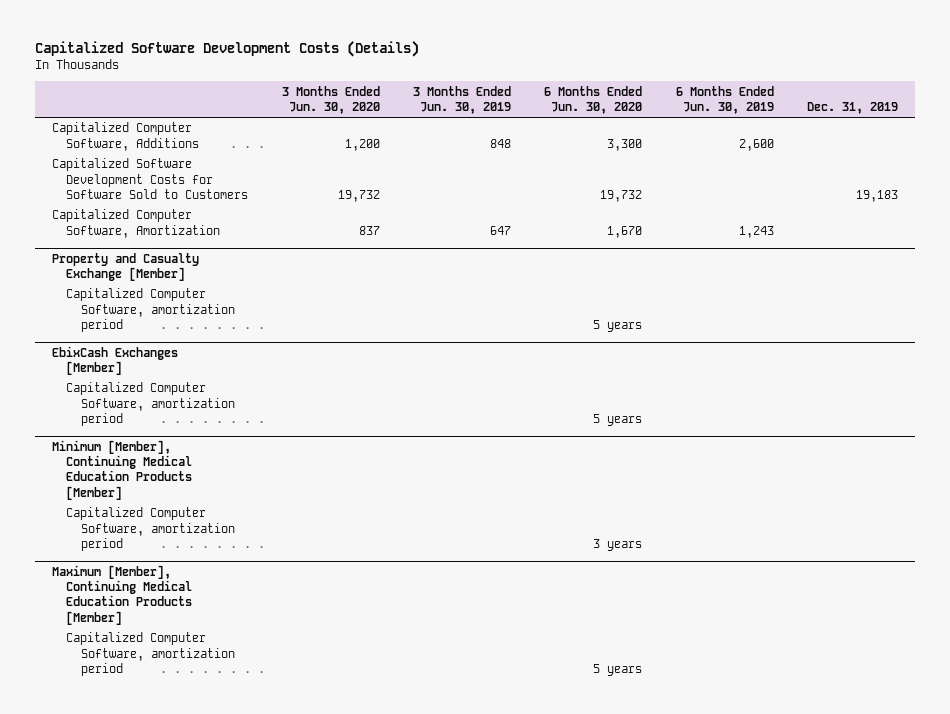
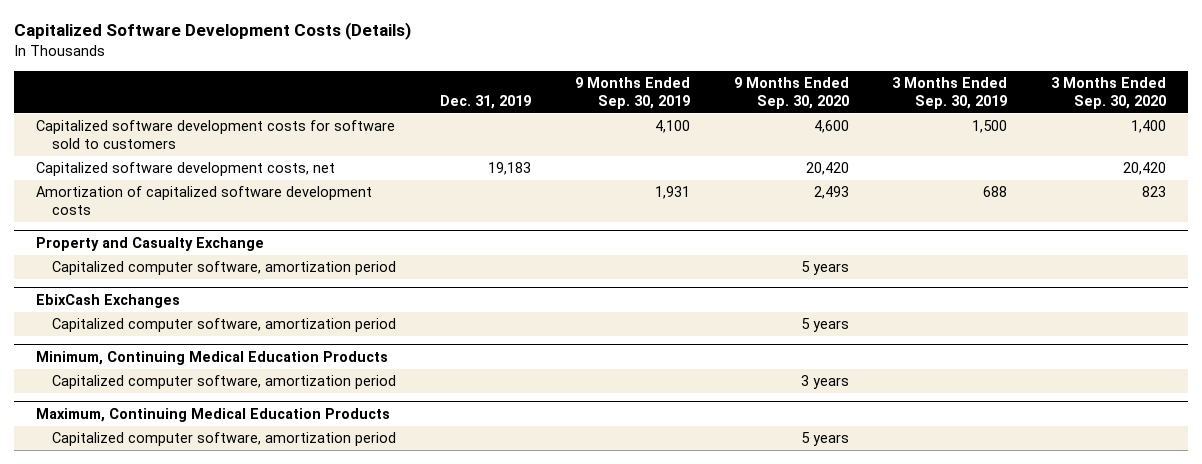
[281,85,380,114] 3 Months Ended Jun. 30, 2020 -> none
[412,85,511,114] 3 Months Ended Jun. 30, 2019 -> none
[544,85,643,114] 6 Months Ended Jun. 30, 2020 -> none
[675,85,774,114] 6 Months Ended Jun. 30, 2019 -> none
none -> [574,77,690,109] 9 Months Ended Sep. 30, 2019
none -> [733,77,849,109] 9 Months Ended Sep. 30, 2020
none -> [892,77,1008,109] 3 Months Ended Sep. 30, 2019
none -> [1051,77,1167,109] 3 Months Ended Sep. 30, 2020
[51,122,200,151] Capitalized Computer Software, Additions -> [35,120,395,149] Capitalized software development costs for software sold to customers
[51,158,249,199] Capitalized Software Development Costs for Software Sold to Customers -> [35,162,335,177] Capitalized software development costs, net
[51,209,221,238] Capitalized Computer Software, Amortization -> [35,186,372,215] Amortization of capitalized software development costs
[51,253,199,282] Property and Casualty Exchange [Member] -> [35,237,264,252] Property and Casualty Exchange
[66,288,235,332] Capitalized Computer Software, amortization period -> [52,261,397,276] Capitalized computer software, amortization period
[51,346,178,376] EbixCash Exchanges [Member] -> [35,294,180,309] EbixCash Exchanges
[66,382,235,426] Capitalized Computer Software, amortization period -> [52,318,397,333] Capitalized computer software, amortization period
[51,440,193,500] Minimum [Member], Continuing Medical Education Products [Member] -> [35,351,388,366] Minimum, Continuing Medical Education Products
[66,507,235,551] Capitalized Computer Software, amortization period -> [52,375,397,390] Capitalized computer software, amortization period
[51,565,193,625] Maximum [Member], Continuing Medical Education Products [Member] -> [35,408,390,423] Maximum, Continuing Medical Education Products
[66,632,235,676] Capitalized Computer Software, amortization period -> [52,432,397,447] Capitalized computer software, amortization period

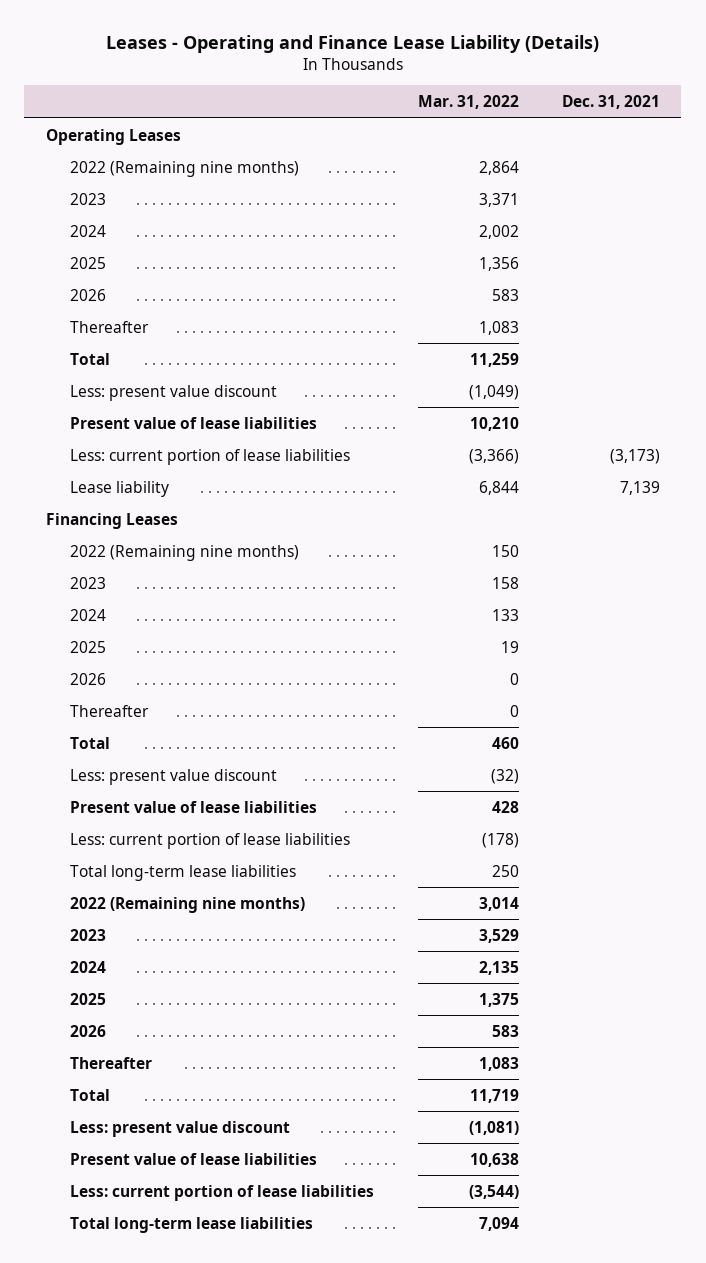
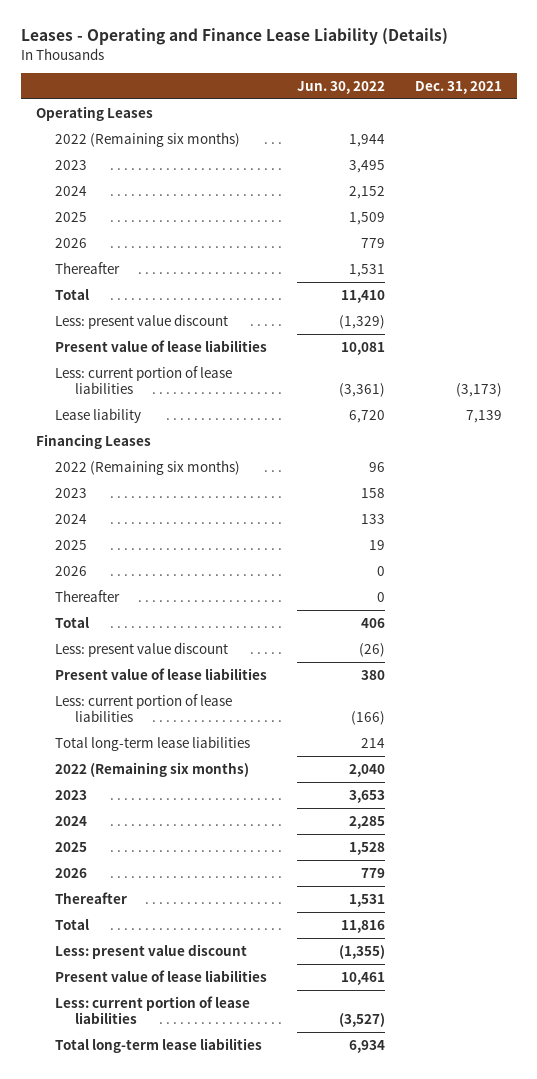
[417,95,519,110] Mar. 31, 2022 -> none
none -> [297,80,386,94] Jun. 30, 2022
[70,160,300,177] 2022 (Remaining nine months) -> [55,131,241,147] 2022 (Remaining six months)
[70,544,300,561] 2022 (Remaining nine months) -> [55,459,241,475] 2022 (Remaining six months)
[70,896,306,913] 2022 (Remaining nine months) -> [55,761,250,777] 2022 (Remaining six months)

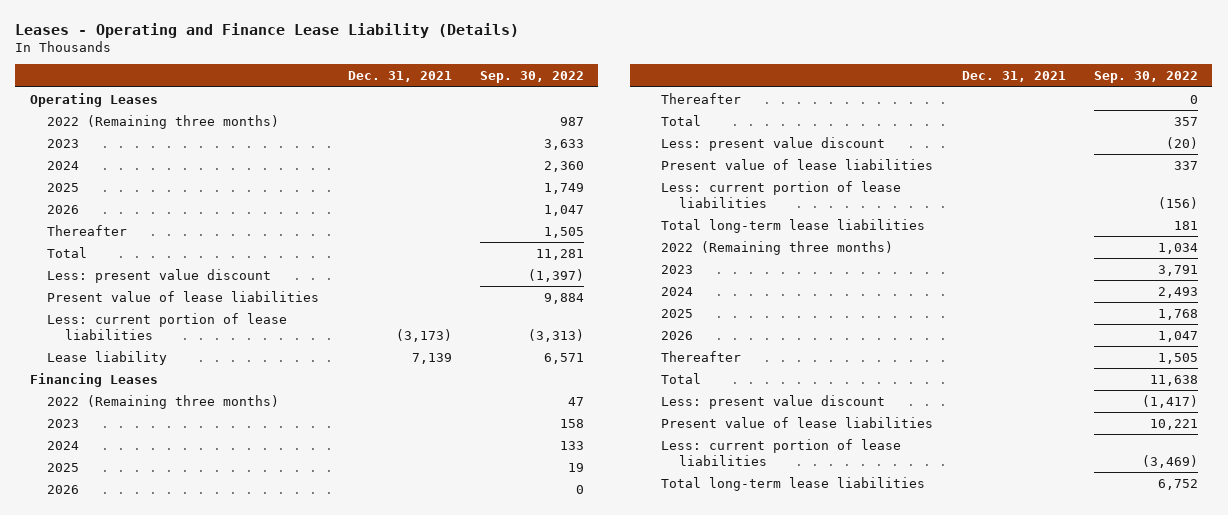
[297,80,386,94] Jun. 30, 2022 -> none
none -> [480,71,585,84] Sep. 30, 2022
[55,131,241,147] 2022 (Remaining six months) -> [47,114,280,129] 2022 (Remaining three months)
[55,459,241,475] 2022 (Remaining six months) -> [47,394,280,409] 2022 (Remaining three months)
[55,761,250,777] 2022 (Remaining six months) -> [661,240,894,255] 2022 (Remaining three months)

